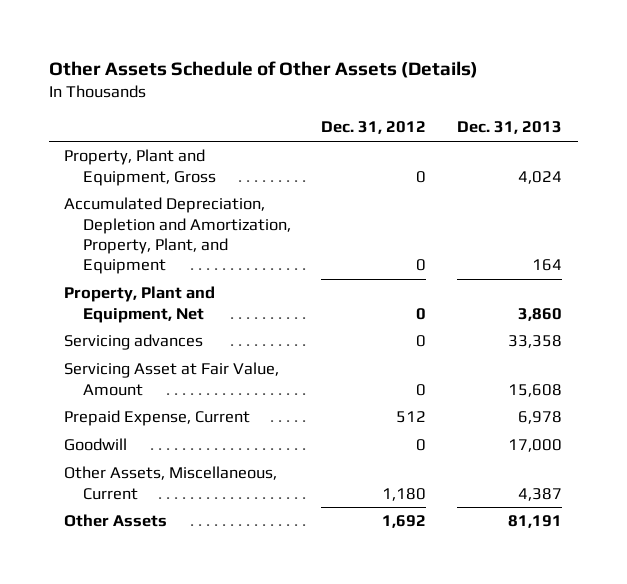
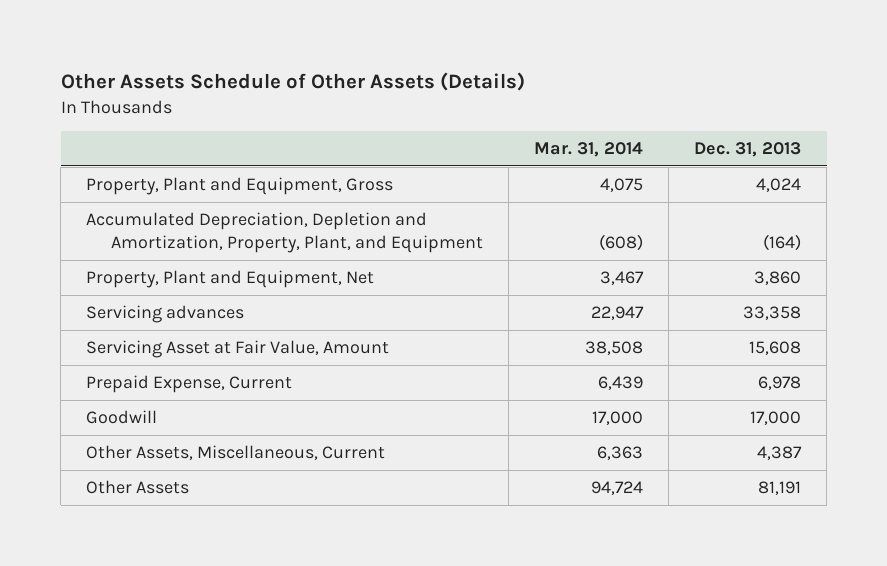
[321,121,427,135] Dec. 31, 2012 -> none
none -> [533,141,643,157] Mar. 31, 2014
[532,259,563,272] 164 -> [763,233,802,251] (164)

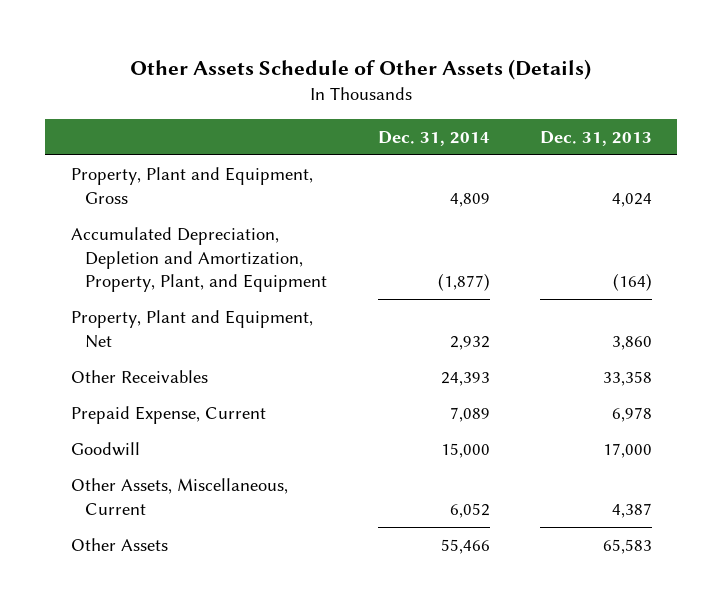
[533,141,643,157] Mar. 31, 2014 -> none
none -> [377,130,490,146] Dec. 31, 2014
[86,340,390,359] Servicing Asset at Fair Value, Amount -> none
[86,305,245,324] Servicing advances -> [70,370,208,384] Other Receivables
[758,481,802,496] 81,191 -> [603,539,653,555] 65,583

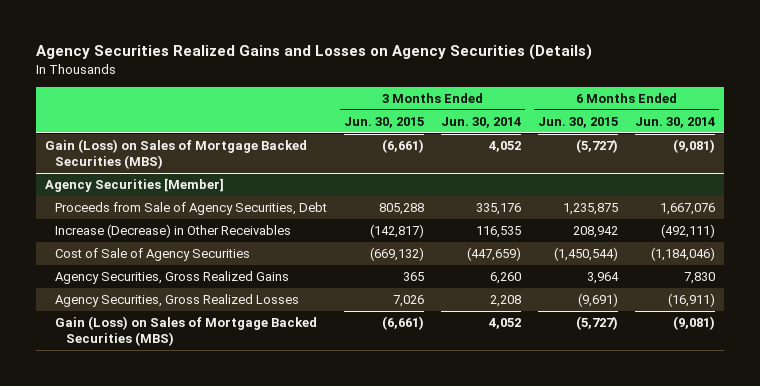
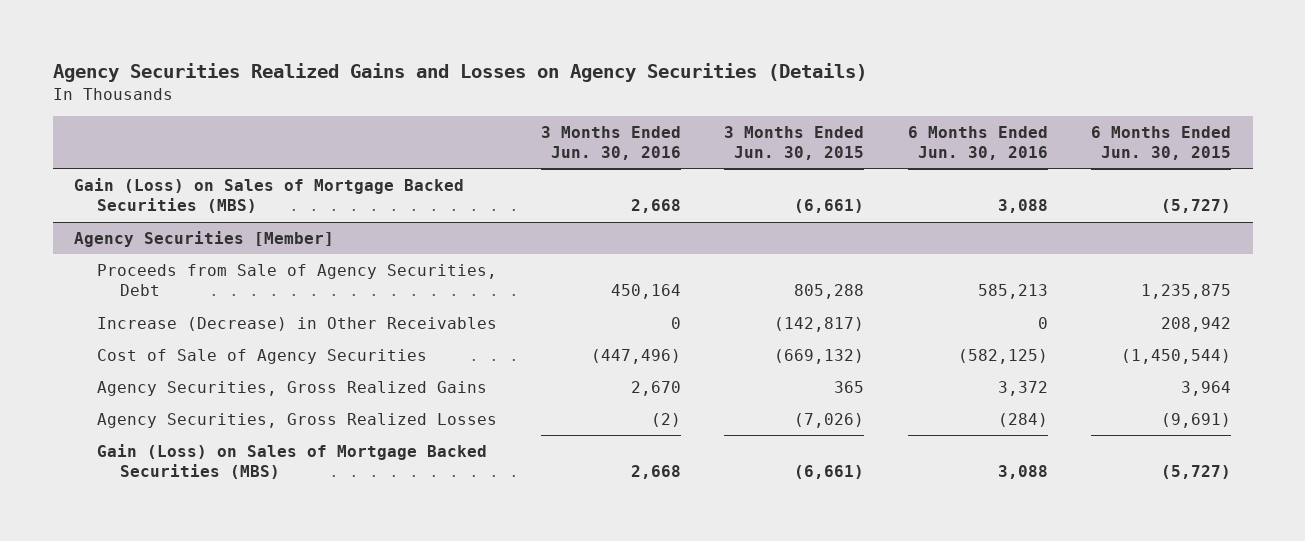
[441,116,522,128] Jun. 30, 2014 -> none
[635,116,716,128] Jun. 30, 2014 -> none
none -> [540,125,681,161] 3 Months Ended Jun. 30, 2016
none -> [907,125,1048,161] 6 Months Ended Jun. 30, 2016
[393,295,425,308] 7,026 -> [794,412,865,428] (7,026)

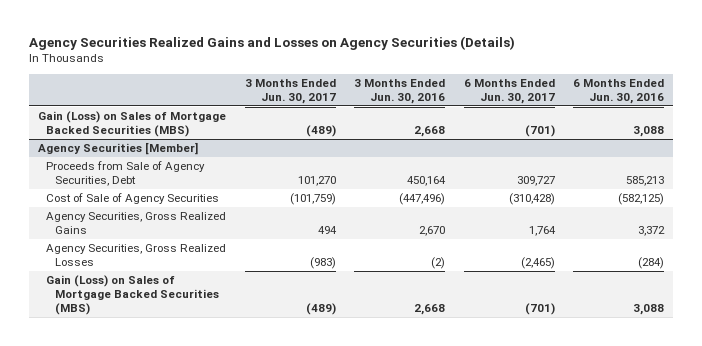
[724,125,865,161] 3 Months Ended Jun. 30, 2015 -> none
[1091,125,1232,161] 6 Months Ended Jun. 30, 2015 -> none
none -> [244,78,336,104] 3 Months Ended Jun. 30, 2017
none -> [463,78,555,104] 6 Months Ended Jun. 30, 2017
[97,316,498,331] Increase (Decrease) in Other Receivables -> none

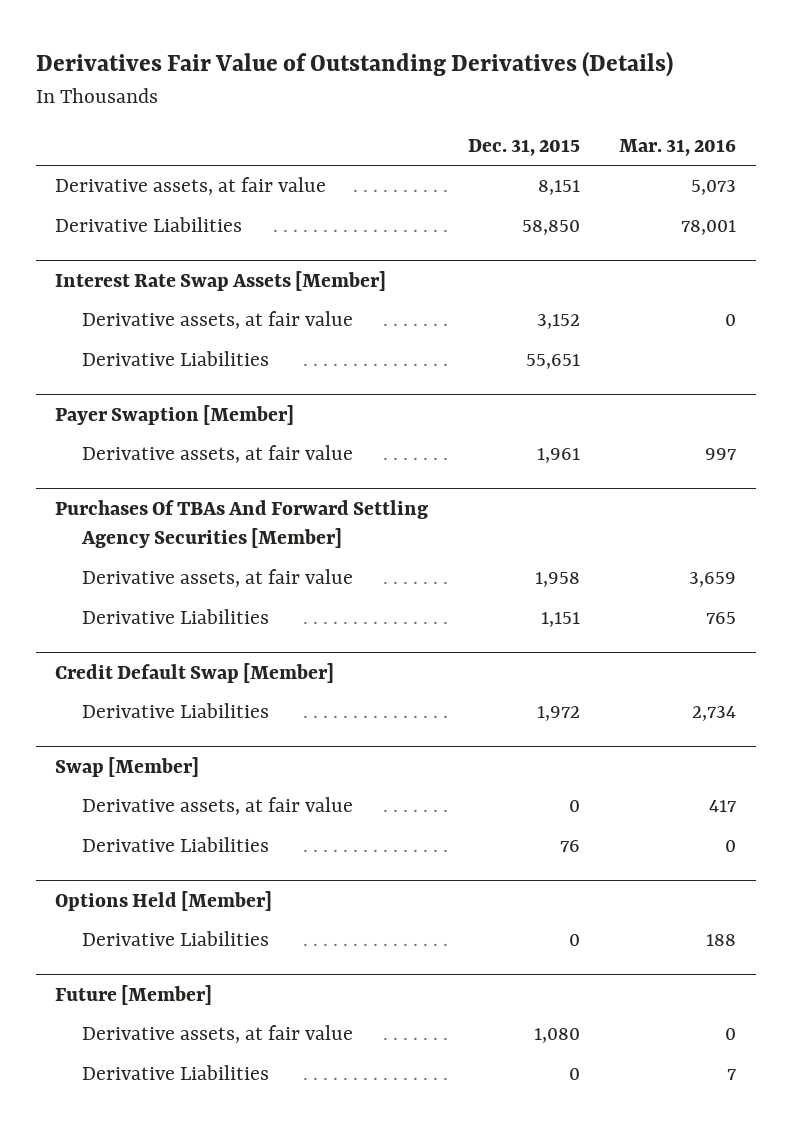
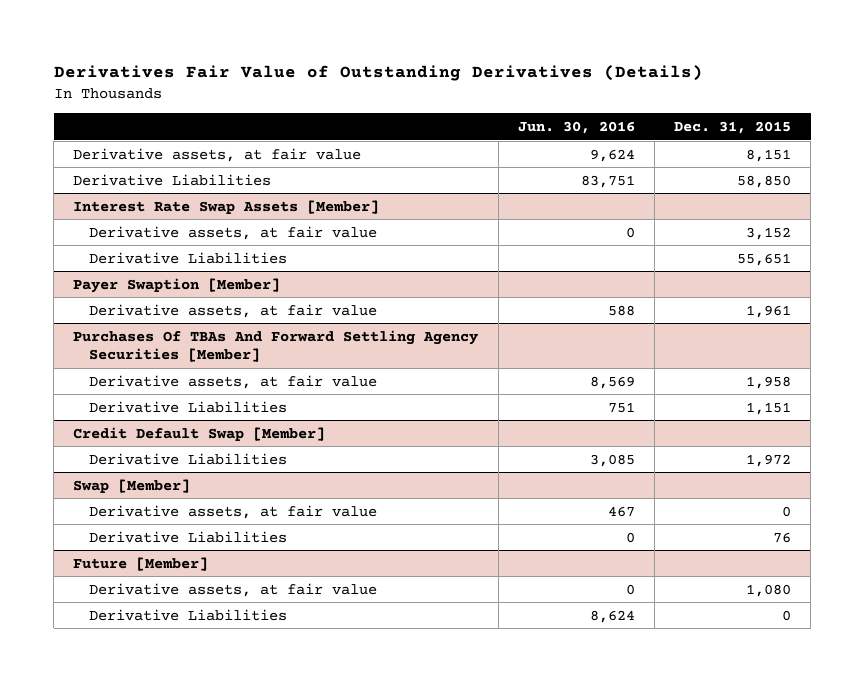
[619,138,737,156] Mar. 31, 2016 -> none
none -> [517,121,635,135] Jun. 30, 2016
[55,891,273,912] Options Held [Member] -> none
[81,931,269,947] Derivative Liabilities -> none

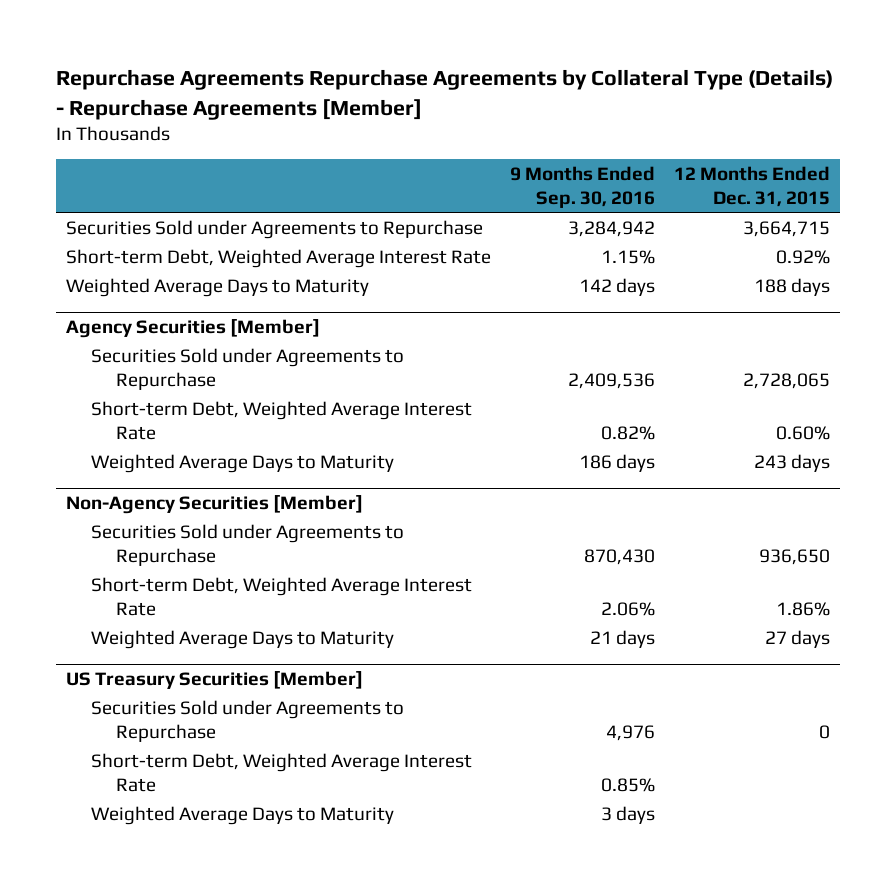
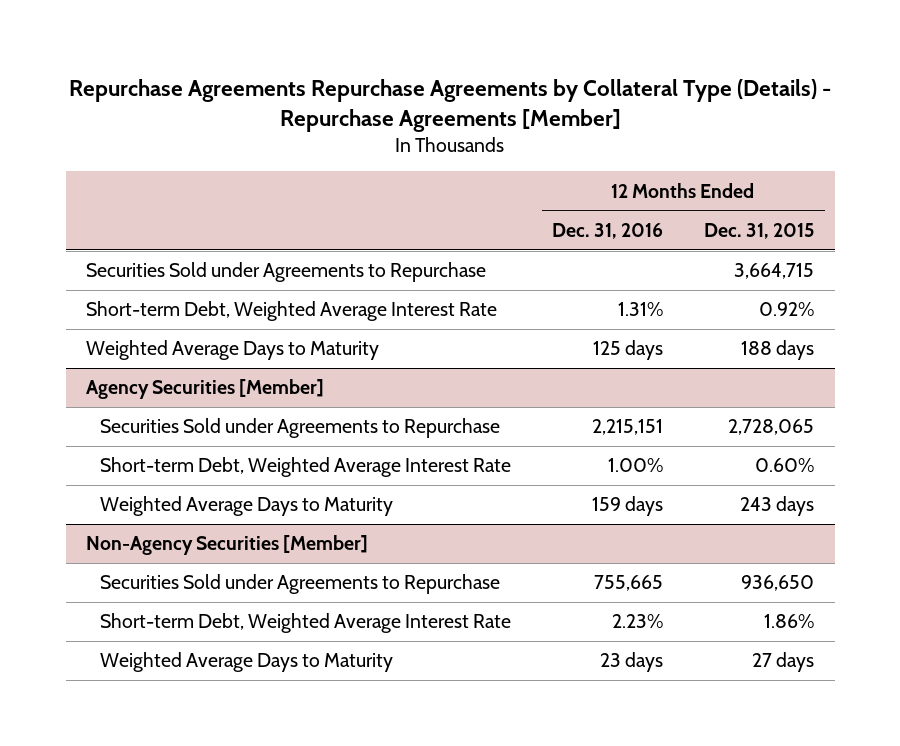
[509,165,655,208] 9 Months Ended Sep. 30, 2016 -> none
none -> [552,223,664,240] Dec. 31, 2016
[65,670,363,689] US Treasury Securities [Member] -> none
[90,699,404,742] Securities Sold under Agreements to Repurchase -> none
[90,752,472,792] Short-term Debt, Weighted Average Interest Rate -> none
[90,805,394,825] Weighted Average Days to Maturity -> none

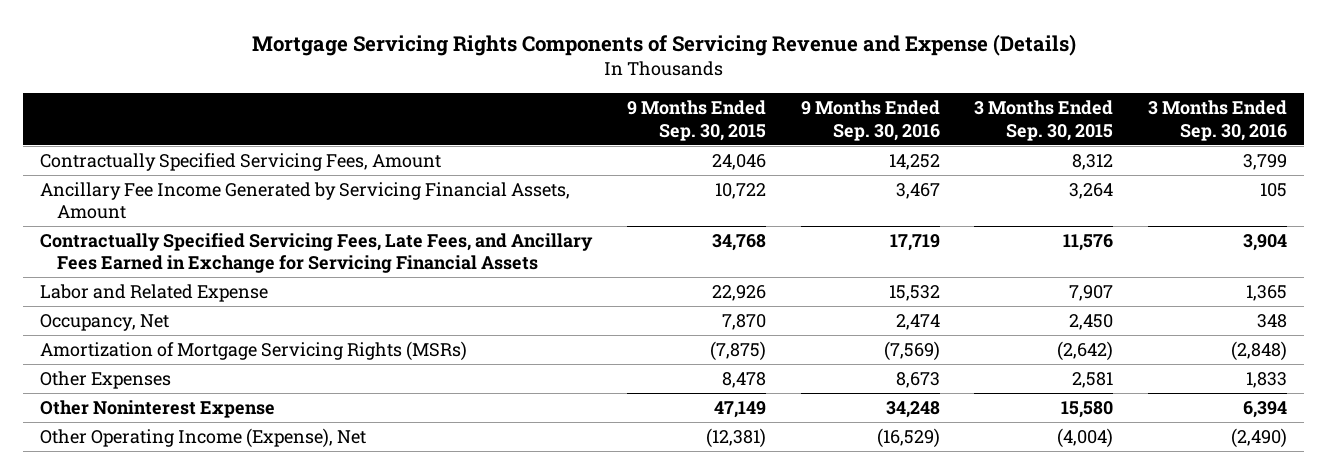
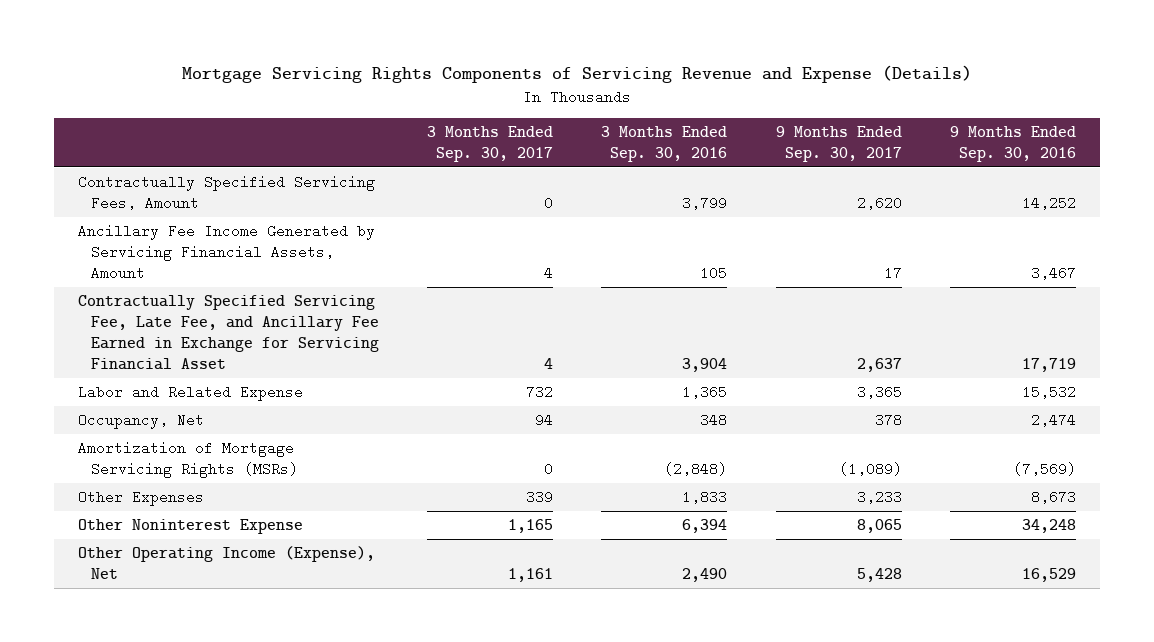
[626,100,766,141] 9 Months Ended Sep. 30, 2015 -> none
[974,100,1114,141] 3 Months Ended Sep. 30, 2015 -> none
none -> [426,125,553,162] 3 Months Ended Sep. 30, 2017
none -> [775,125,902,162] 9 Months Ended Sep. 30, 2017
[40,232,594,274] Contractually Specified Servicing Fees, Late Fees, and Ancillary Fees Earned in Exchange for Servicing Financial Assets -> [78,294,379,371] Contractually Specified Servicing Fee, Late Fee, and Ancillary Fee Earned in Exchange for Servicing Financial Asset
[876,427,940,448] (16,529) -> [1021,568,1076,583] 16,529
[1230,427,1287,448] (2,490) -> [682,568,728,583] 2,490

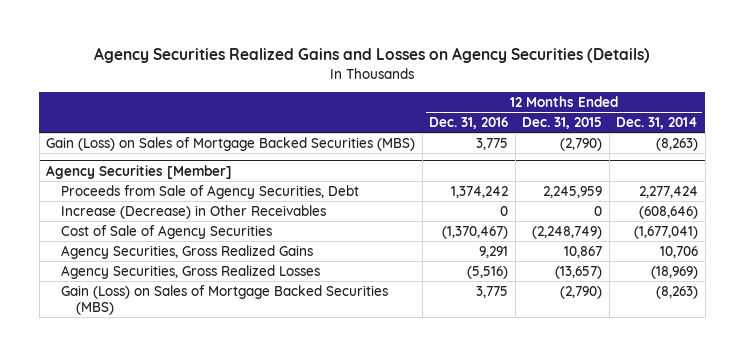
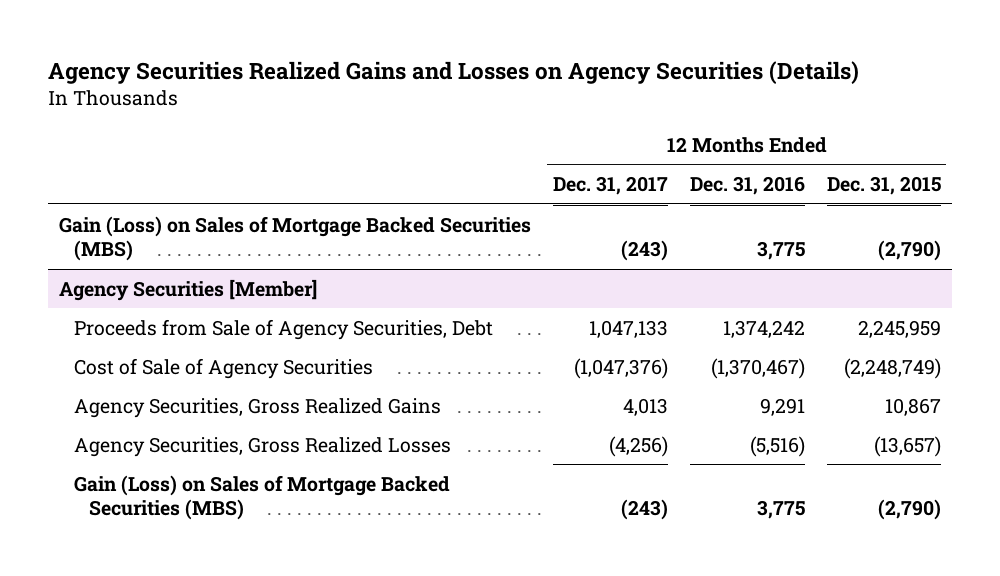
[616,117,699,130] Dec. 31, 2014 -> none
none -> [552,176,668,196] Dec. 31, 2017
[61,204,327,219] Increase (Decrease) in Other Receivables -> none

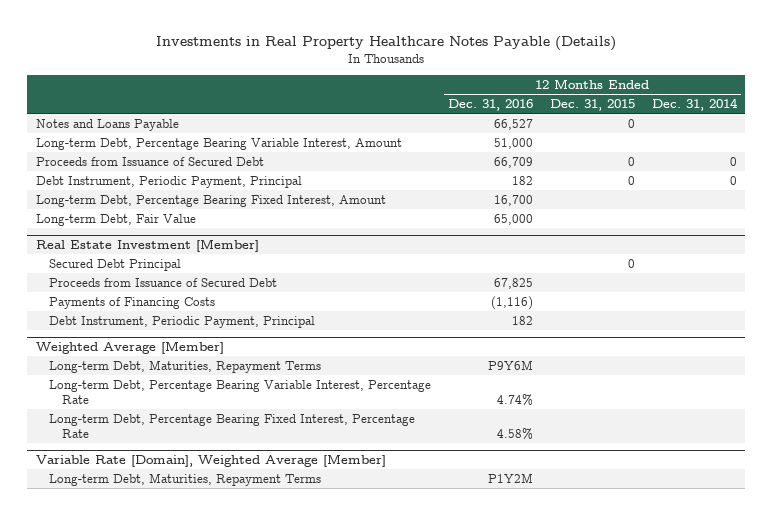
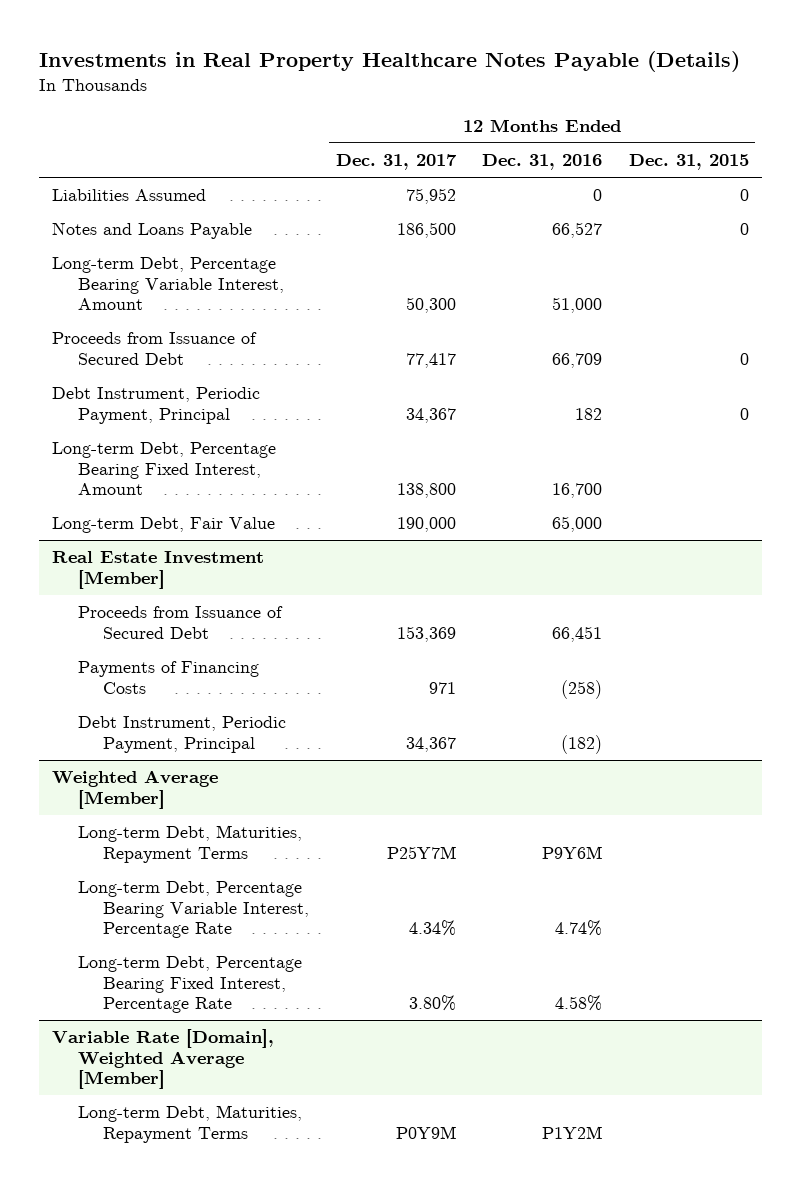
[651,97,738,111] Dec. 31, 2014 -> none
none -> [335,154,457,171] Dec. 31, 2017
none -> [52,189,207,202] Liabilities Assumed
[48,258,181,271] Secured Debt Principal -> none
[493,277,533,289] 67,825 -> [552,625,603,642] 66,451
[490,295,533,310] (1,116) -> [561,679,603,699] (258)
[511,315,533,325] 182 -> [561,734,603,754] (182)

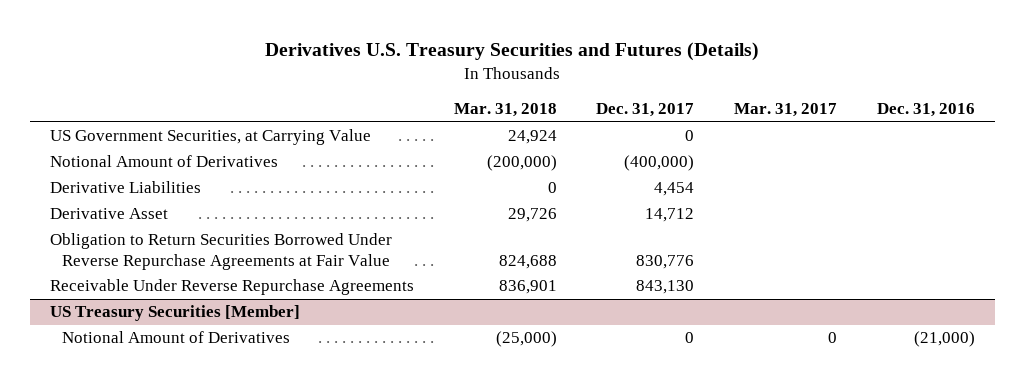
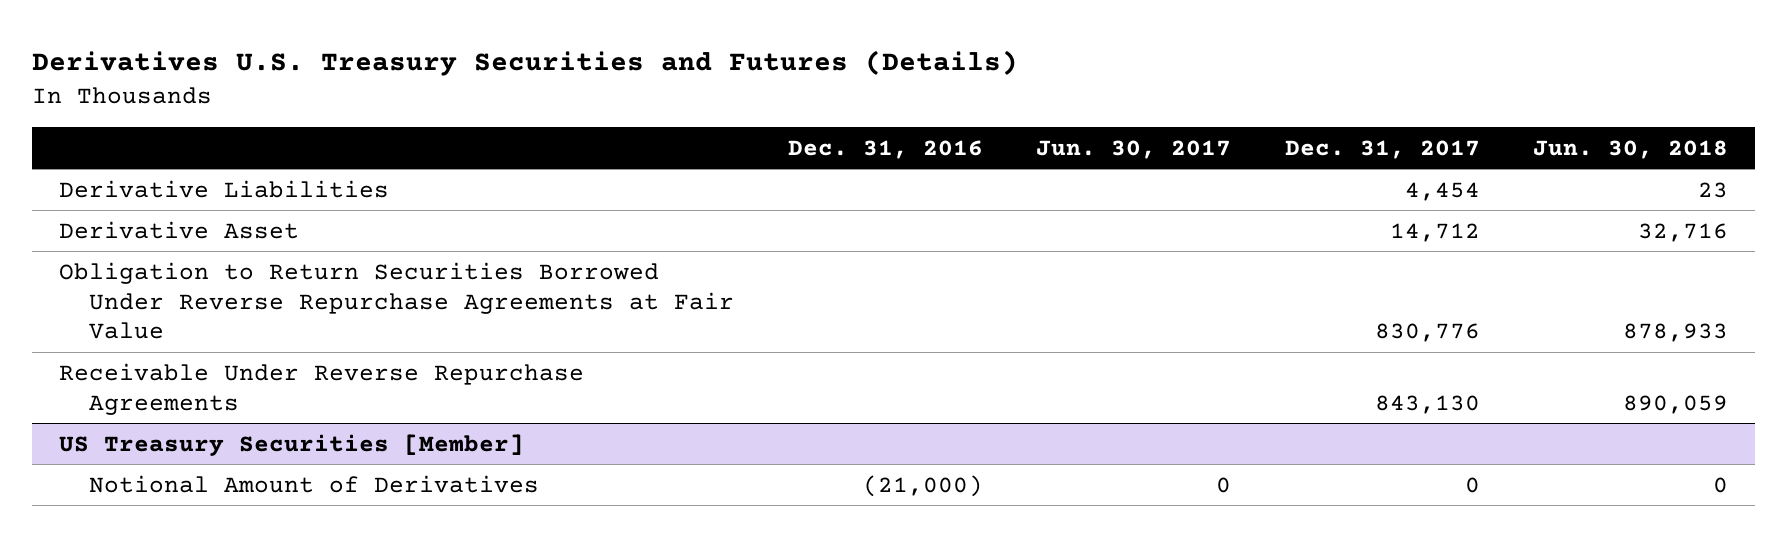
[453,103,557,118] Mar. 31, 2018 -> none
[734,103,838,118] Mar. 31, 2017 -> none
none -> [1036,139,1232,159] Jun. 30, 2017
none -> [1532,139,1728,159] Jun. 30, 2018
[50,129,372,146] US Government Securities, at Carrying Value -> none
[50,155,279,168] Notional Amount of Derivatives -> none

